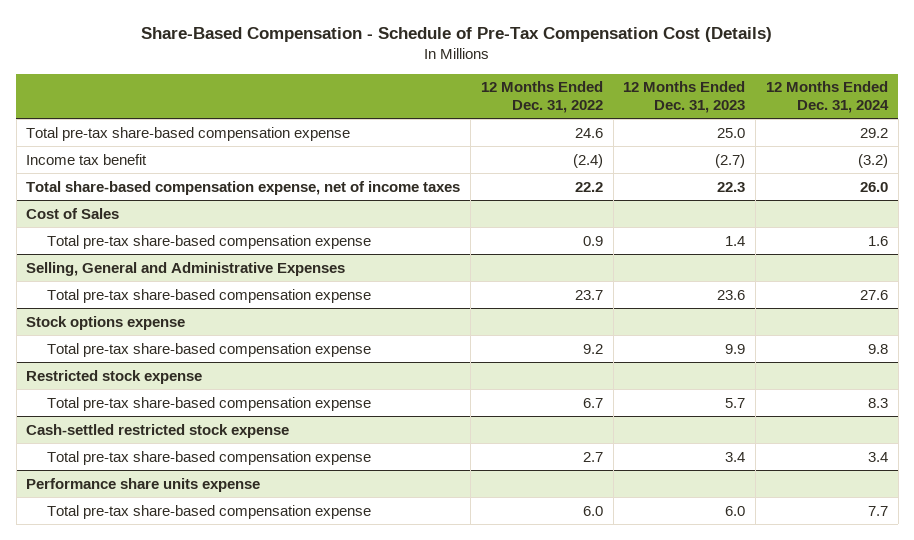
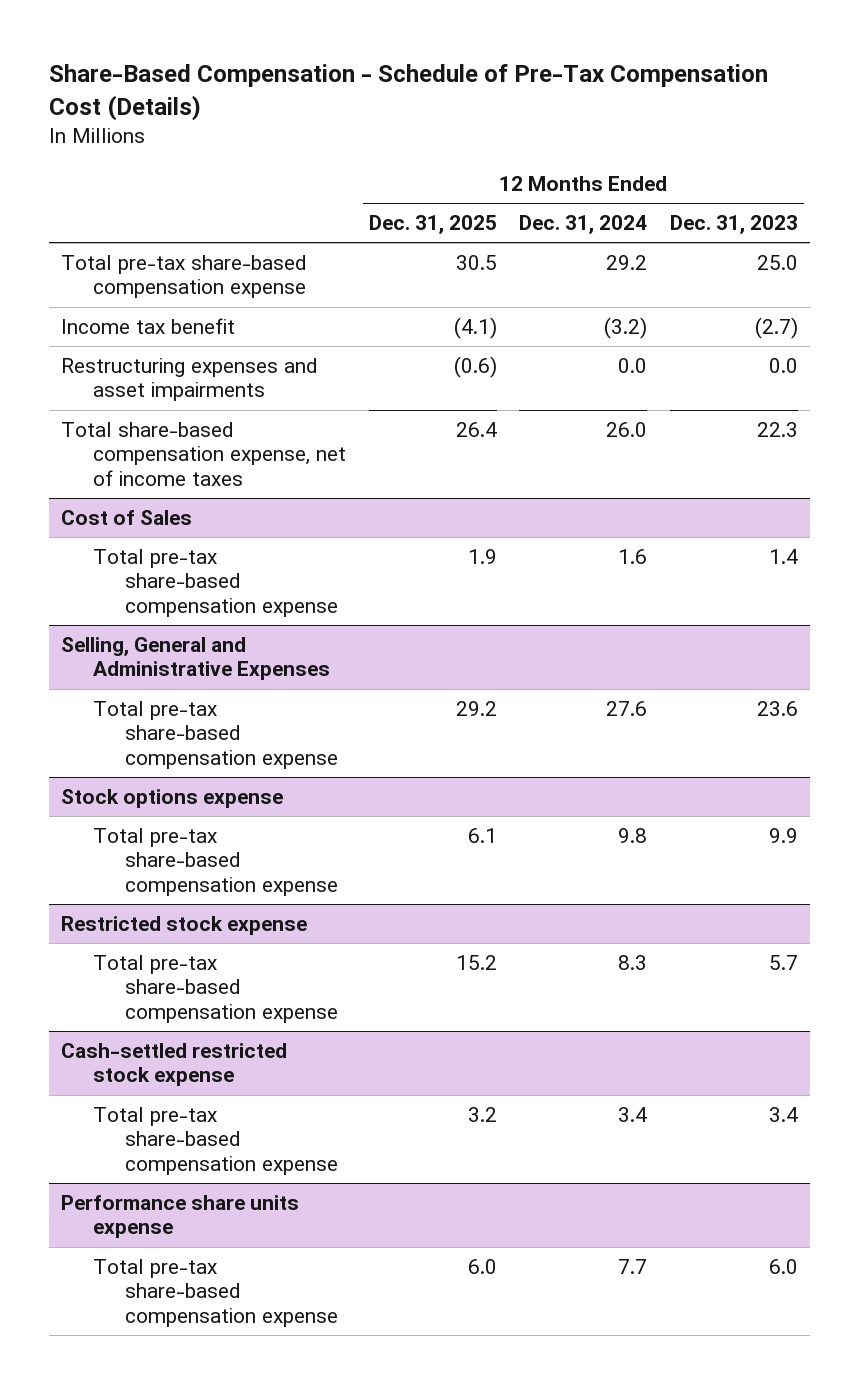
[480,81,603,114] 12 Months Ended Dec. 31, 2022 -> none
none -> [368,215,497,235] Dec. 31, 2025
none -> [60,358,318,402] Restructuring expenses and asset impairments

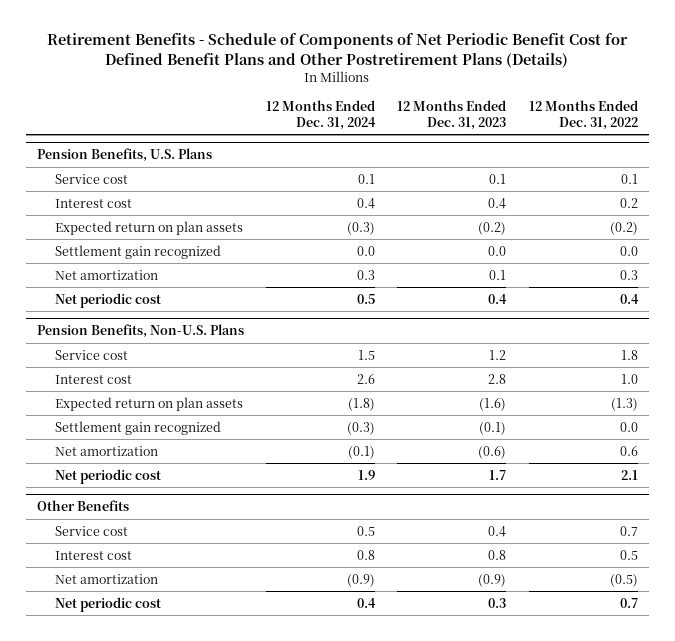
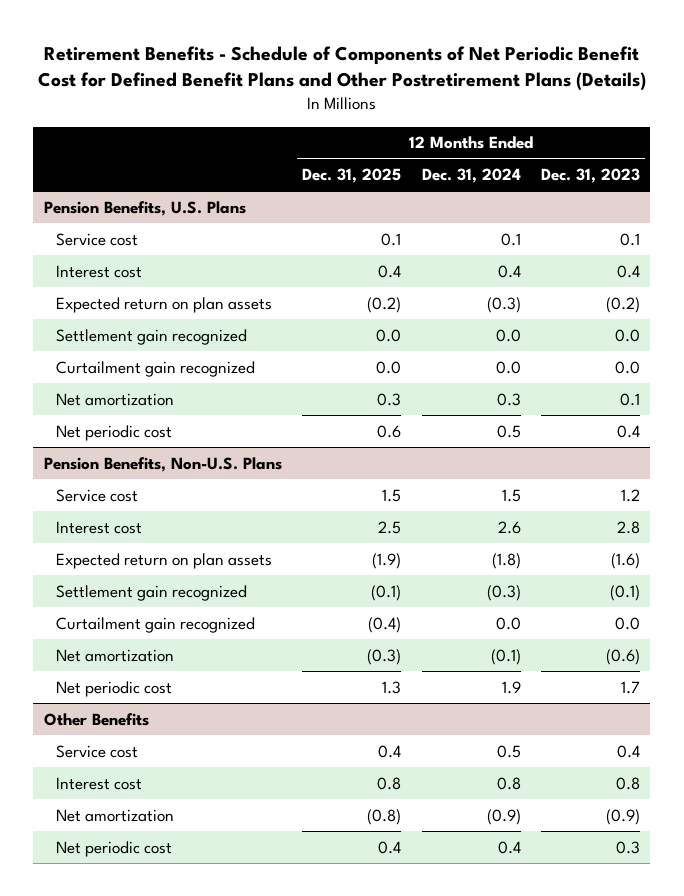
[528,99,638,130] 12 Months Ended Dec. 31, 2022 -> none
none -> [302,168,402,184] Dec. 31, 2025
none -> [55,360,255,377] Curtailment gain recognized
none -> [55,616,255,633] Curtailment gain recognized

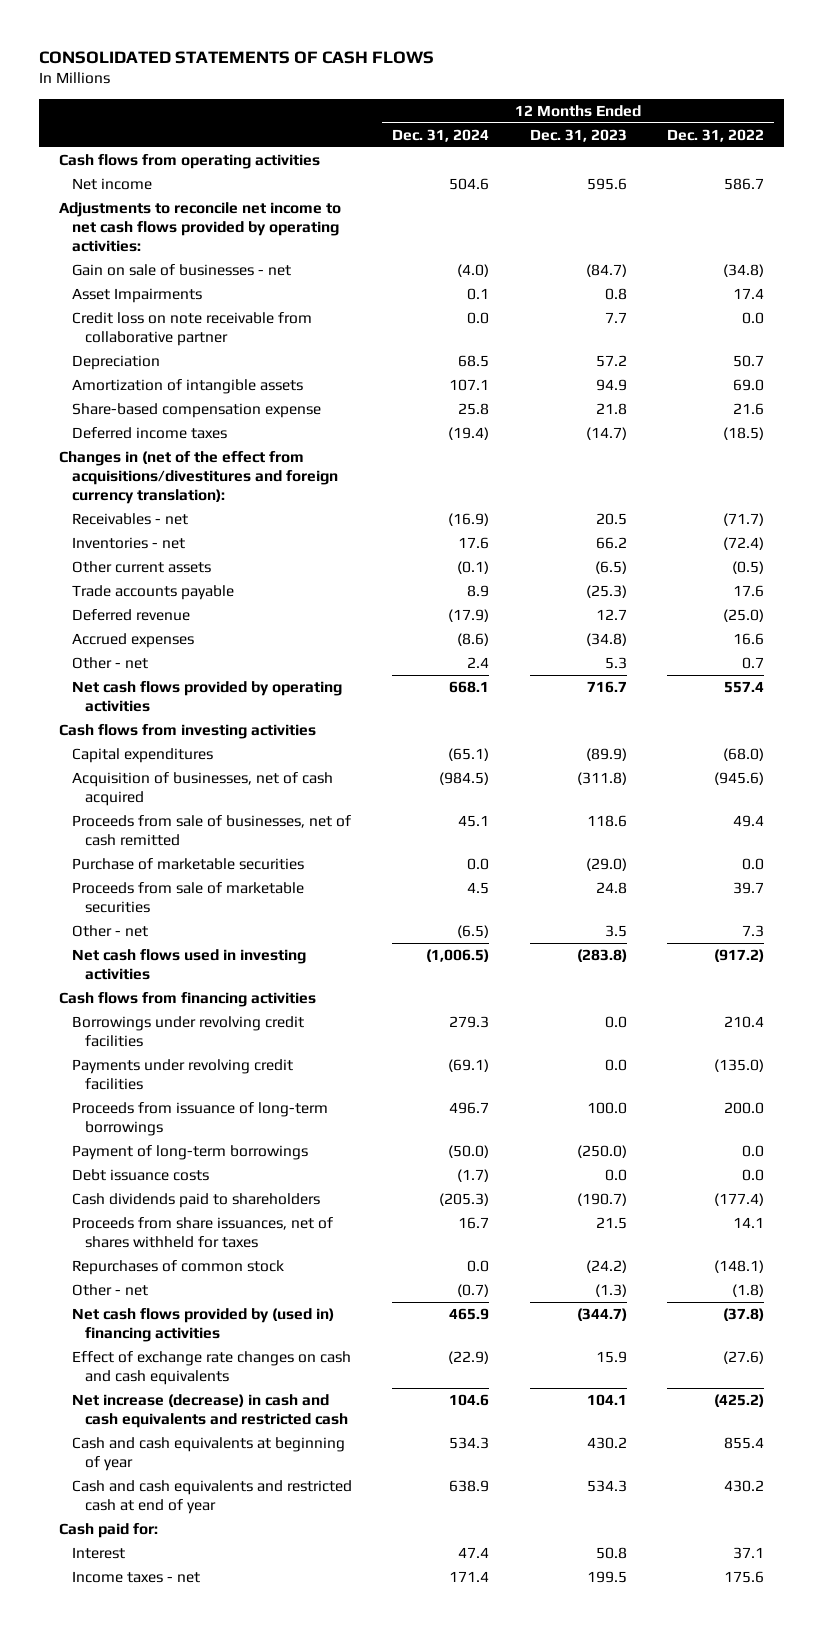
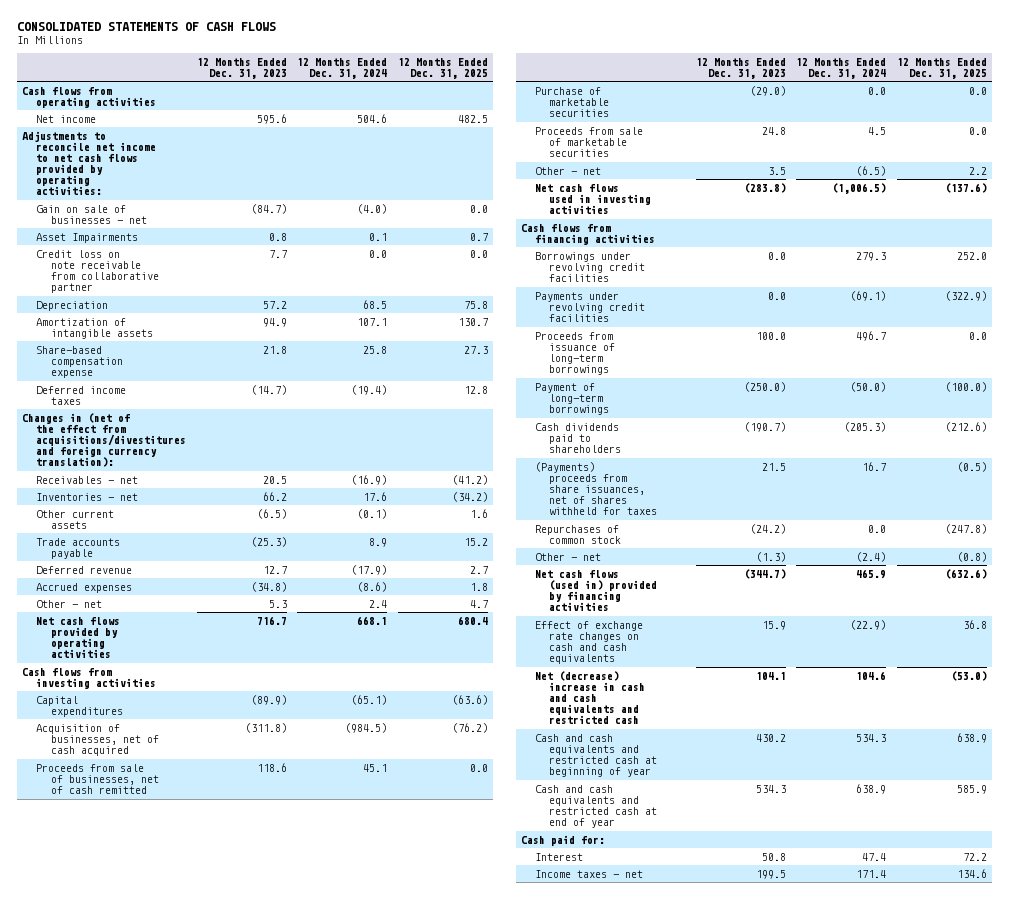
[667,128,765,142] Dec. 31, 2022 -> none
none -> [397,57,488,79] 12 Months Ended Dec. 31, 2025
[71,1169,209,1182] Debt issuance costs -> none
[71,1217,333,1249] Proceeds from share issuances, net of shares withheld for taxes -> [535,461,658,516] (Payments) proceeds from share issuances, net of shares withheld for taxes
[457,1284,490,1298] (0.7) -> [856,551,887,562] (2.4)
[71,1308,334,1343] Net cash flows provided by (used in) financing activities -> [535,569,658,612] Net cash flows (used in) provided by financing activities
[71,1394,348,1429] Net increase (decrease) in cash and cash equivalents and restricted cash -> [535,670,646,725] Net (decrease) increase in cash and cash equivalents and restricted cash
[71,1437,345,1472] Cash and cash equivalents at beginning of year -> [535,733,658,778] Cash and cash equivalents and restricted cash at beginning of year

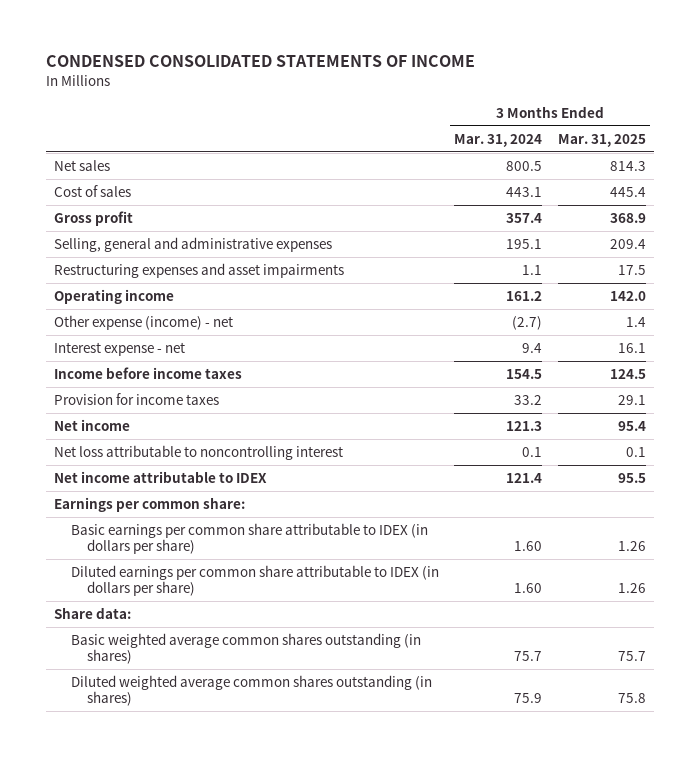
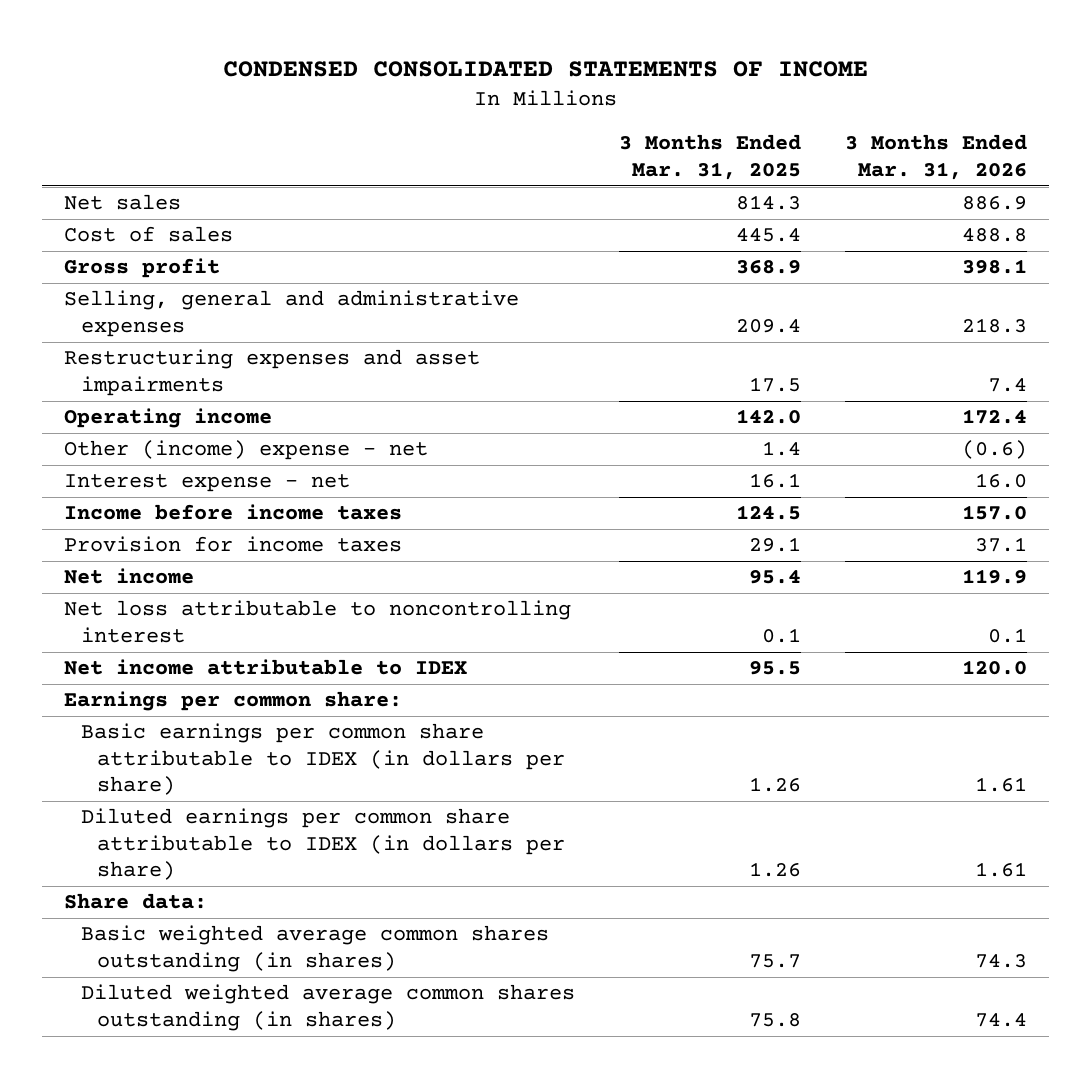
[454,133,543,147] Mar. 31, 2024 -> none
none -> [845,134,1028,180] 3 Months Ended Mar. 31, 2026
[53,314,233,330] Other expense (income) - net -> [64,440,429,461] Other (income) expense - net

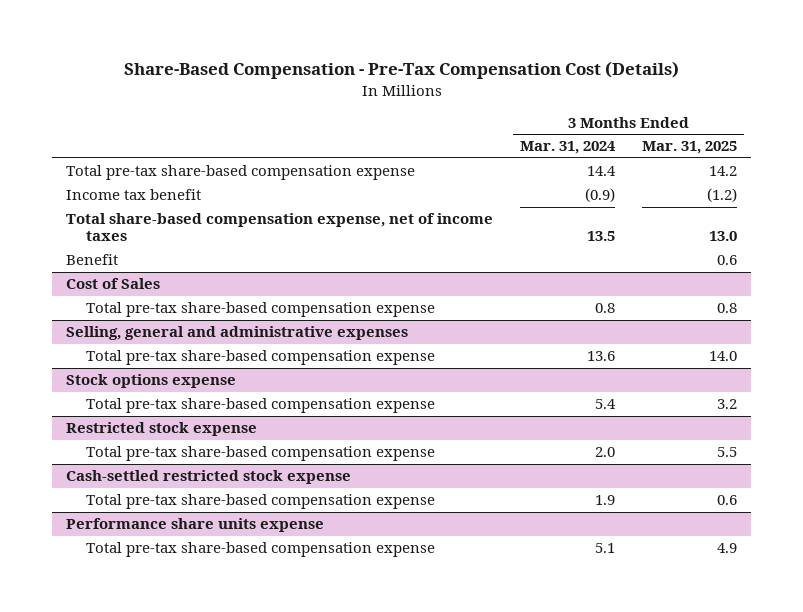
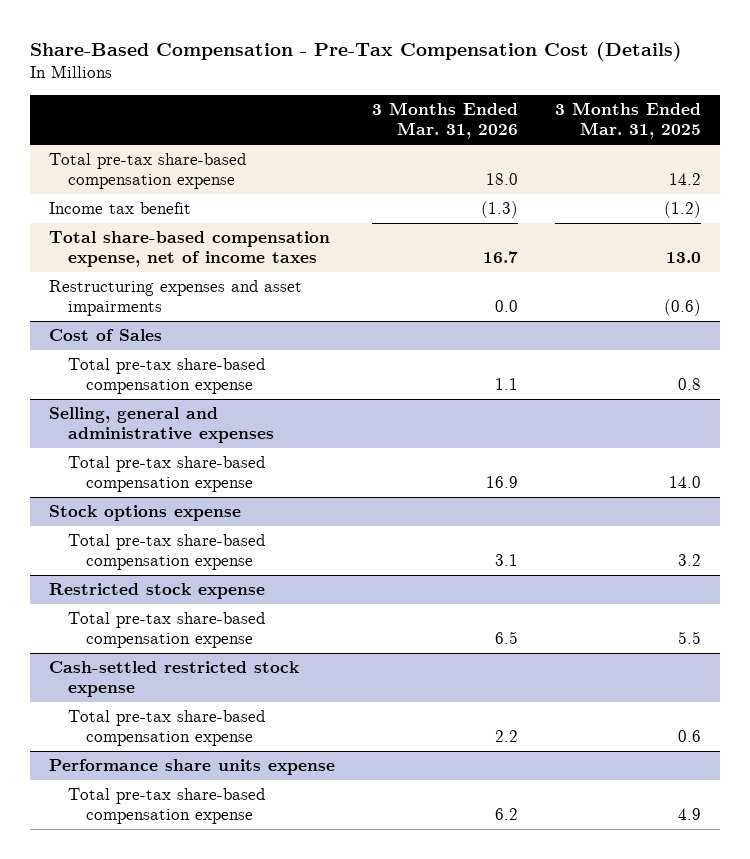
[520,141,617,155] Mar. 31, 2024 -> none
none -> [371,102,518,140] 3 Months Ended Mar. 31, 2026
[65,254,118,266] Benefit -> none
none -> [48,280,302,317] Restructuring expenses and asset impairments

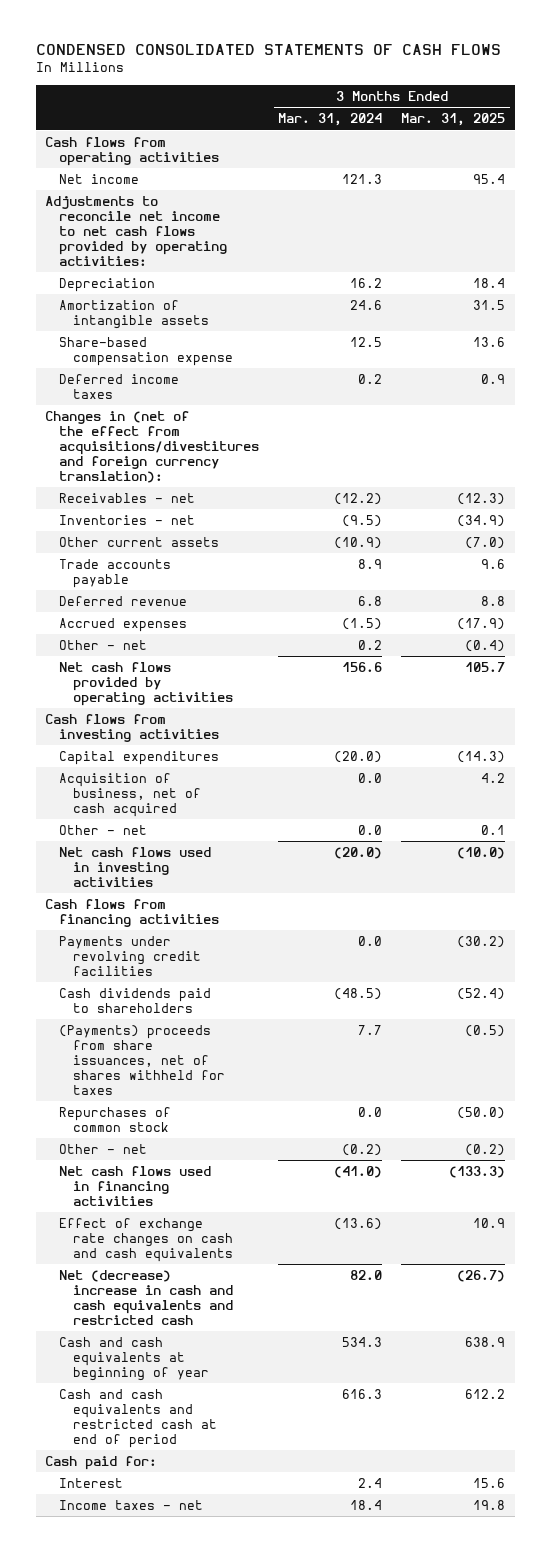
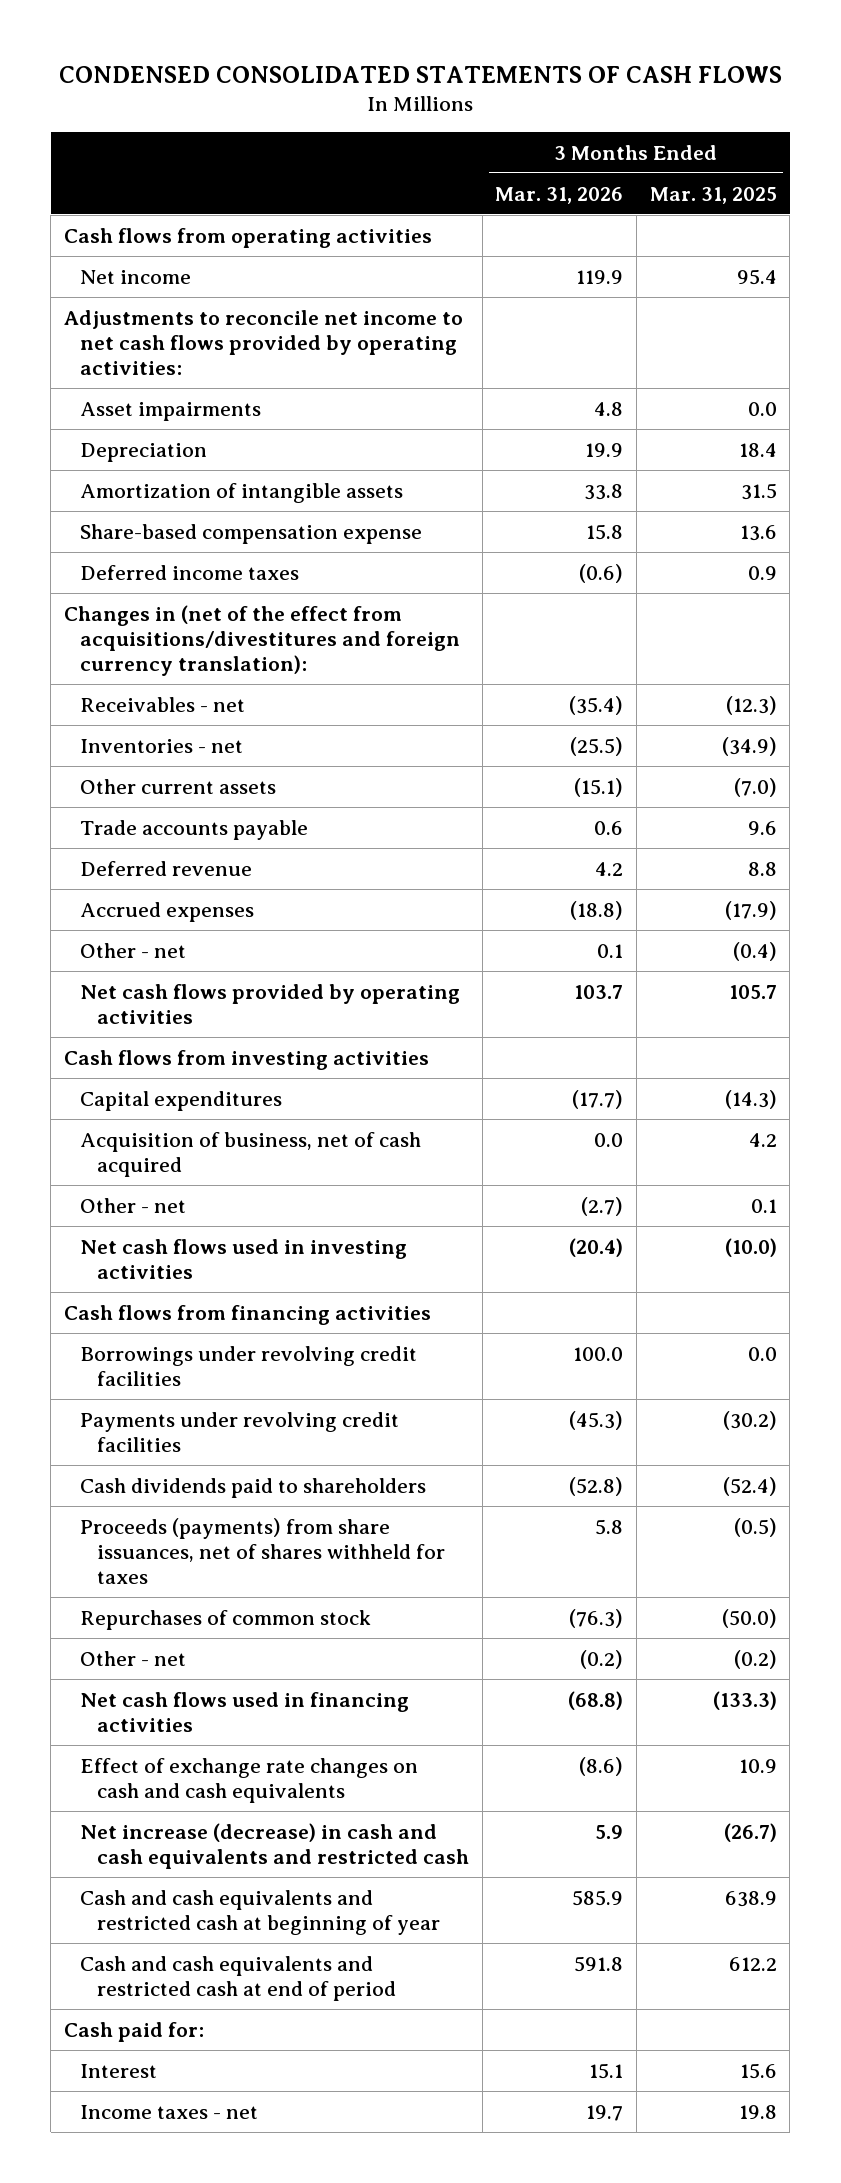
[278,113,383,127] Mar. 31, 2024 -> none
none -> [495,186,624,204] Mar. 31, 2026
none -> [80,401,262,421] Asset impairments
none -> [80,1345,418,1386] Borrowings under revolving credit facilities
[59,1024,226,1095] (Payments) proceeds from share issuances, net of shares withheld for taxes -> [80,1517,445,1584] Proceeds (payments) from share issuances, net of shares withheld for taxes
[59,1269,234,1325] Net (decrease) increase in cash and cash equivalents and restricted cash -> [80,1822,469,1869] Net increase (decrease) in cash and cash equivalents and restricted cash
[59,1336,210,1381] Cash and cash equivalents at beginning of year -> [80,1889,440,1935] Cash and cash equivalents and restricted cash at beginning of year

